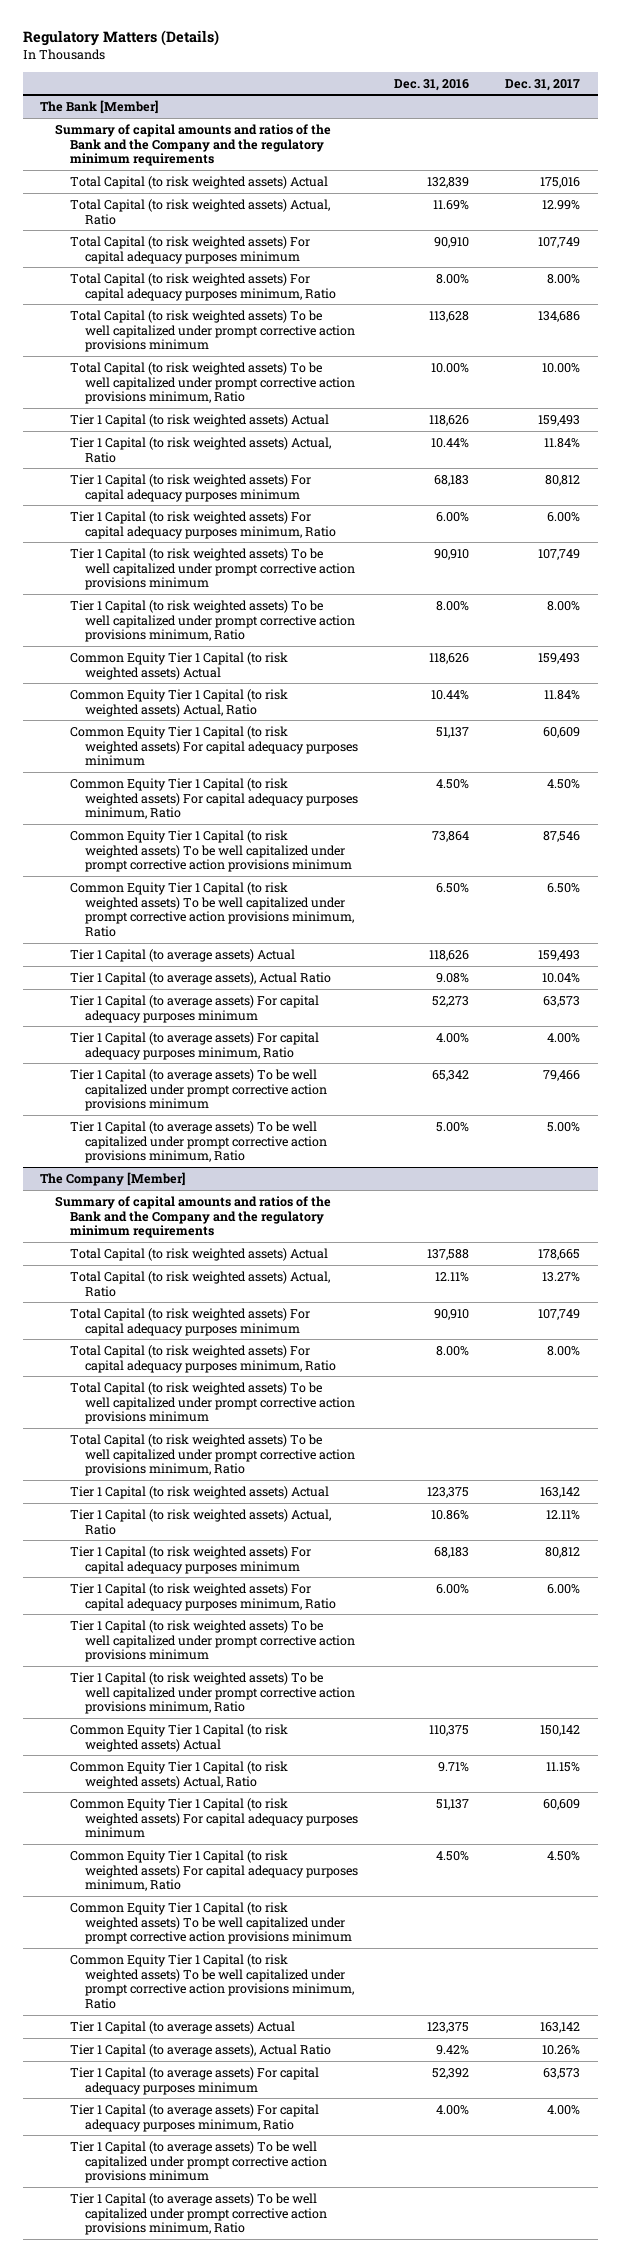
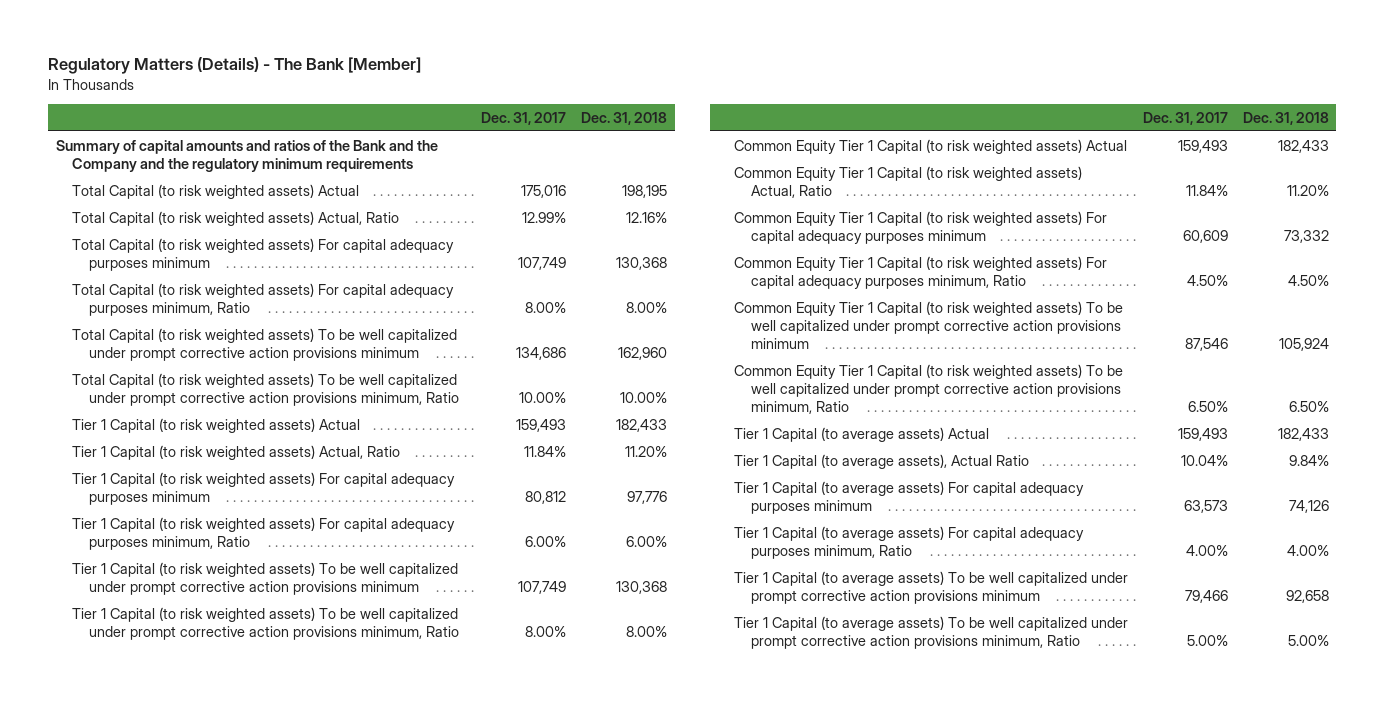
[22,30,219,47] Regulatory Matters (Details) -> [48,57,422,75] Regulatory Matters (Details) - The Bank [Member]
[394,78,470,91] Dec. 31, 2016 -> none
none -> [581,111,668,125] Dec. 31, 2018
[40,99,159,114] The Bank [Member] -> none
[40,1171,186,1186] The Company [Member] -> none
[55,1195,332,1239] Summary of capital amounts and ratios of the Bank and the Company and the regulatory minimum requirements -> none
[70,1247,329,1261] Total Capital (to risk weighted assets) Actual -> none
[70,1270,331,1297] Total Capital (to risk weighted assets) Actual, Ratio -> none
[70,1307,311,1336] Total Capital (to risk weighted assets) For capital adequacy purposes minimum -> none
[70,1344,337,1373] Total Capital (to risk weighted assets) For capital adequacy purposes minimum, Ratio -> none
[70,1381,356,1425] Total Capital (to risk weighted assets) To be well capitalized under prompt corrective action provisions minimum -> none
[70,1433,356,1477] Total Capital (to risk weighted assets) To be well capitalized under prompt corrective action provisions minimum, Ratio -> none
[70,1485,330,1499] Tier 1 Capital (to risk weighted assets) Actual -> none
[70,1508,332,1535] Tier 1 Capital (to risk weighted assets) Actual, Ratio -> none
[70,1545,312,1574] Tier 1 Capital (to risk weighted assets) For capital adequacy purposes minimum -> none
[70,1582,337,1611] Tier 1 Capital (to risk weighted assets) For capital adequacy purposes minimum, Ratio -> none
[70,1619,356,1663] Tier 1 Capital (to risk weighted assets) To be well capitalized under prompt corrective action provisions minimum -> none
[70,1671,356,1715] Tier 1 Capital (to risk weighted assets) To be well capitalized under prompt corrective action provisions minimum, Ratio -> none
[70,1723,289,1752] Common Equity Tier 1 Capital (to risk weighted assets) Actual -> none
[70,1760,289,1789] Common Equity Tier 1 Capital (to risk weighted assets) Actual, Ratio -> none
[70,1797,359,1839] Common Equity Tier 1 Capital (to risk weighted assets) For capital adequacy purposes minimum -> none
[70,1849,359,1892] Common Equity Tier 1 Capital (to risk weighted assets) For capital adequacy purposes minimum, Ratio -> none
[70,1901,353,1945] Common Equity Tier 1 Capital (to risk weighted assets) To be well capitalized under prompt corrective action provisions minimum -> none
[70,1953,355,2010] Common Equity Tier 1 Capital (to risk weighted assets) To be well capitalized under prompt corrective action provisions minimum, Ratio -> none
[70,2020,296,2034] Tier 1 Capital (to average assets) Actual -> none
[70,2043,332,2057] Tier 1 Capital (to average assets), Actual Ratio -> none
[70,2066,320,2095] Tier 1 Capital (to average assets) For capital adequacy purposes minimum -> none
[70,2103,320,2132] Tier 1 Capital (to average assets) For capital adequacy purposes minimum, Ratio -> none
[70,2140,328,2184] Tier 1 Capital (to average assets) To be well capitalized under prompt corrective action provisions minimum -> none
[70,2192,328,2236] Tier 1 Capital (to average assets) To be well capitalized under prompt corrective action provisions minimum, Ratio -> none

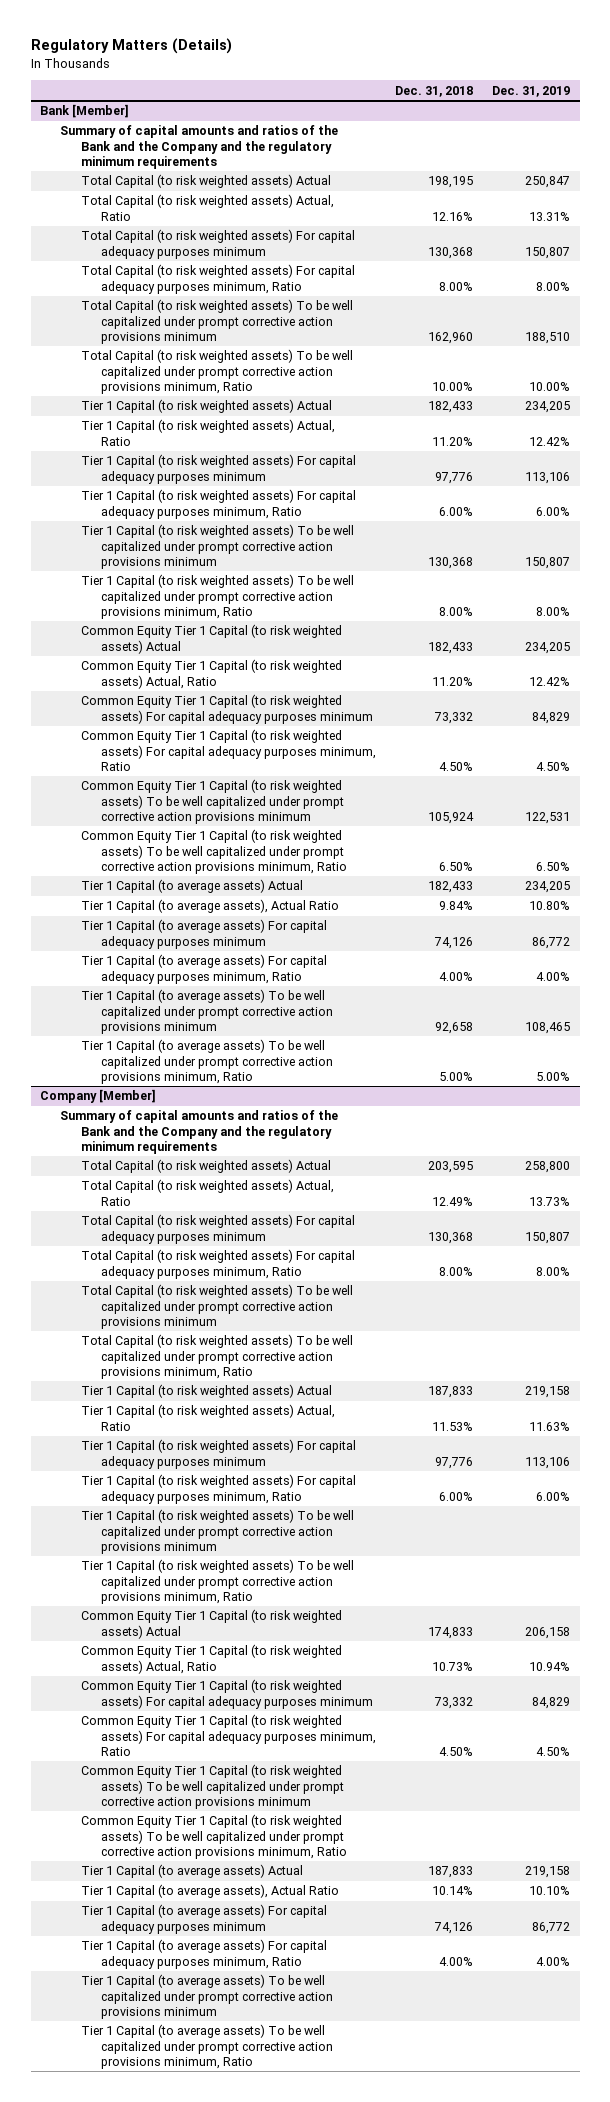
[48,57,422,75] Regulatory Matters (Details) - The Bank [Member] -> [30,38,232,55] Regulatory Matters (Details)
[481,111,567,125] Dec. 31, 2017 -> none
none -> [492,85,571,97] Dec. 31, 2019
none -> [40,104,130,119] Bank [Member]
none -> [40,1089,157,1104] Company [Member]
none -> [60,1110,339,1154] Summary of capital amounts and ratios of the Bank and the Company and the regulatory minimum requirements
none -> [80,1159,331,1174] Total Capital (to risk weighted assets) Actual
none -> [80,1179,334,1206] Total Capital (to risk weighted assets) Actual, Ratio
none -> [80,1214,355,1244] Total Capital (to risk weighted assets) For capital adequacy purposes minimum
none -> [80,1249,355,1279] Total Capital (to risk weighted assets) For capital adequacy purposes minimum, Ratio
none -> [80,1284,353,1329] Total Capital (to risk weighted assets) To be well capitalized under prompt corrective action provisions minimum
none -> [80,1334,353,1379] Total Capital (to risk weighted assets) To be well capitalized under prompt corrective action provisions minimum, Ratio
none -> [80,1384,332,1399] Tier 1 Capital (to risk weighted assets) Actual
none -> [80,1404,335,1431] Tier 1 Capital (to risk weighted assets) Actual, Ratio
none -> [80,1439,356,1469] Tier 1 Capital (to risk weighted assets) For capital adequacy purposes minimum
none -> [80,1474,356,1504] Tier 1 Capital (to risk weighted assets) For capital adequacy purposes minimum, Ratio
none -> [80,1509,354,1554] Tier 1 Capital (to risk weighted assets) To be well capitalized under prompt corrective action provisions minimum
none -> [80,1559,354,1604] Tier 1 Capital (to risk weighted assets) To be well capitalized under prompt corrective action provisions minimum, Ratio
none -> [80,1609,342,1639] Common Equity Tier 1 Capital (to risk weighted assets) Actual
none -> [80,1644,342,1674] Common Equity Tier 1 Capital (to risk weighted assets) Actual, Ratio
none -> [80,1679,374,1709] Common Equity Tier 1 Capital (to risk weighted assets) For capital adequacy purposes minimum
none -> [80,1714,377,1756] Common Equity Tier 1 Capital (to risk weighted assets) For capital adequacy purposes minimum, Ratio
none -> [80,1764,345,1809] Common Equity Tier 1 Capital (to risk weighted assets) To be well capitalized under prompt corrective action provisions minimum
none -> [80,1814,348,1859] Common Equity Tier 1 Capital (to risk weighted assets) To be well capitalized under prompt corrective action provisions minimum, Ratio
none -> [80,1864,303,1879] Tier 1 Capital (to average assets) Actual
none -> [80,1884,339,1899] Tier 1 Capital (to average assets), Actual Ratio
none -> [80,1904,327,1934] Tier 1 Capital (to average assets) For capital adequacy purposes minimum
none -> [80,1939,327,1969] Tier 1 Capital (to average assets) For capital adequacy purposes minimum, Ratio
none -> [80,1974,334,2019] Tier 1 Capital (to average assets) To be well capitalized under prompt corrective action provisions minimum
none -> [80,2024,334,2069] Tier 1 Capital (to average assets) To be well capitalized under prompt corrective action provisions minimum, Ratio

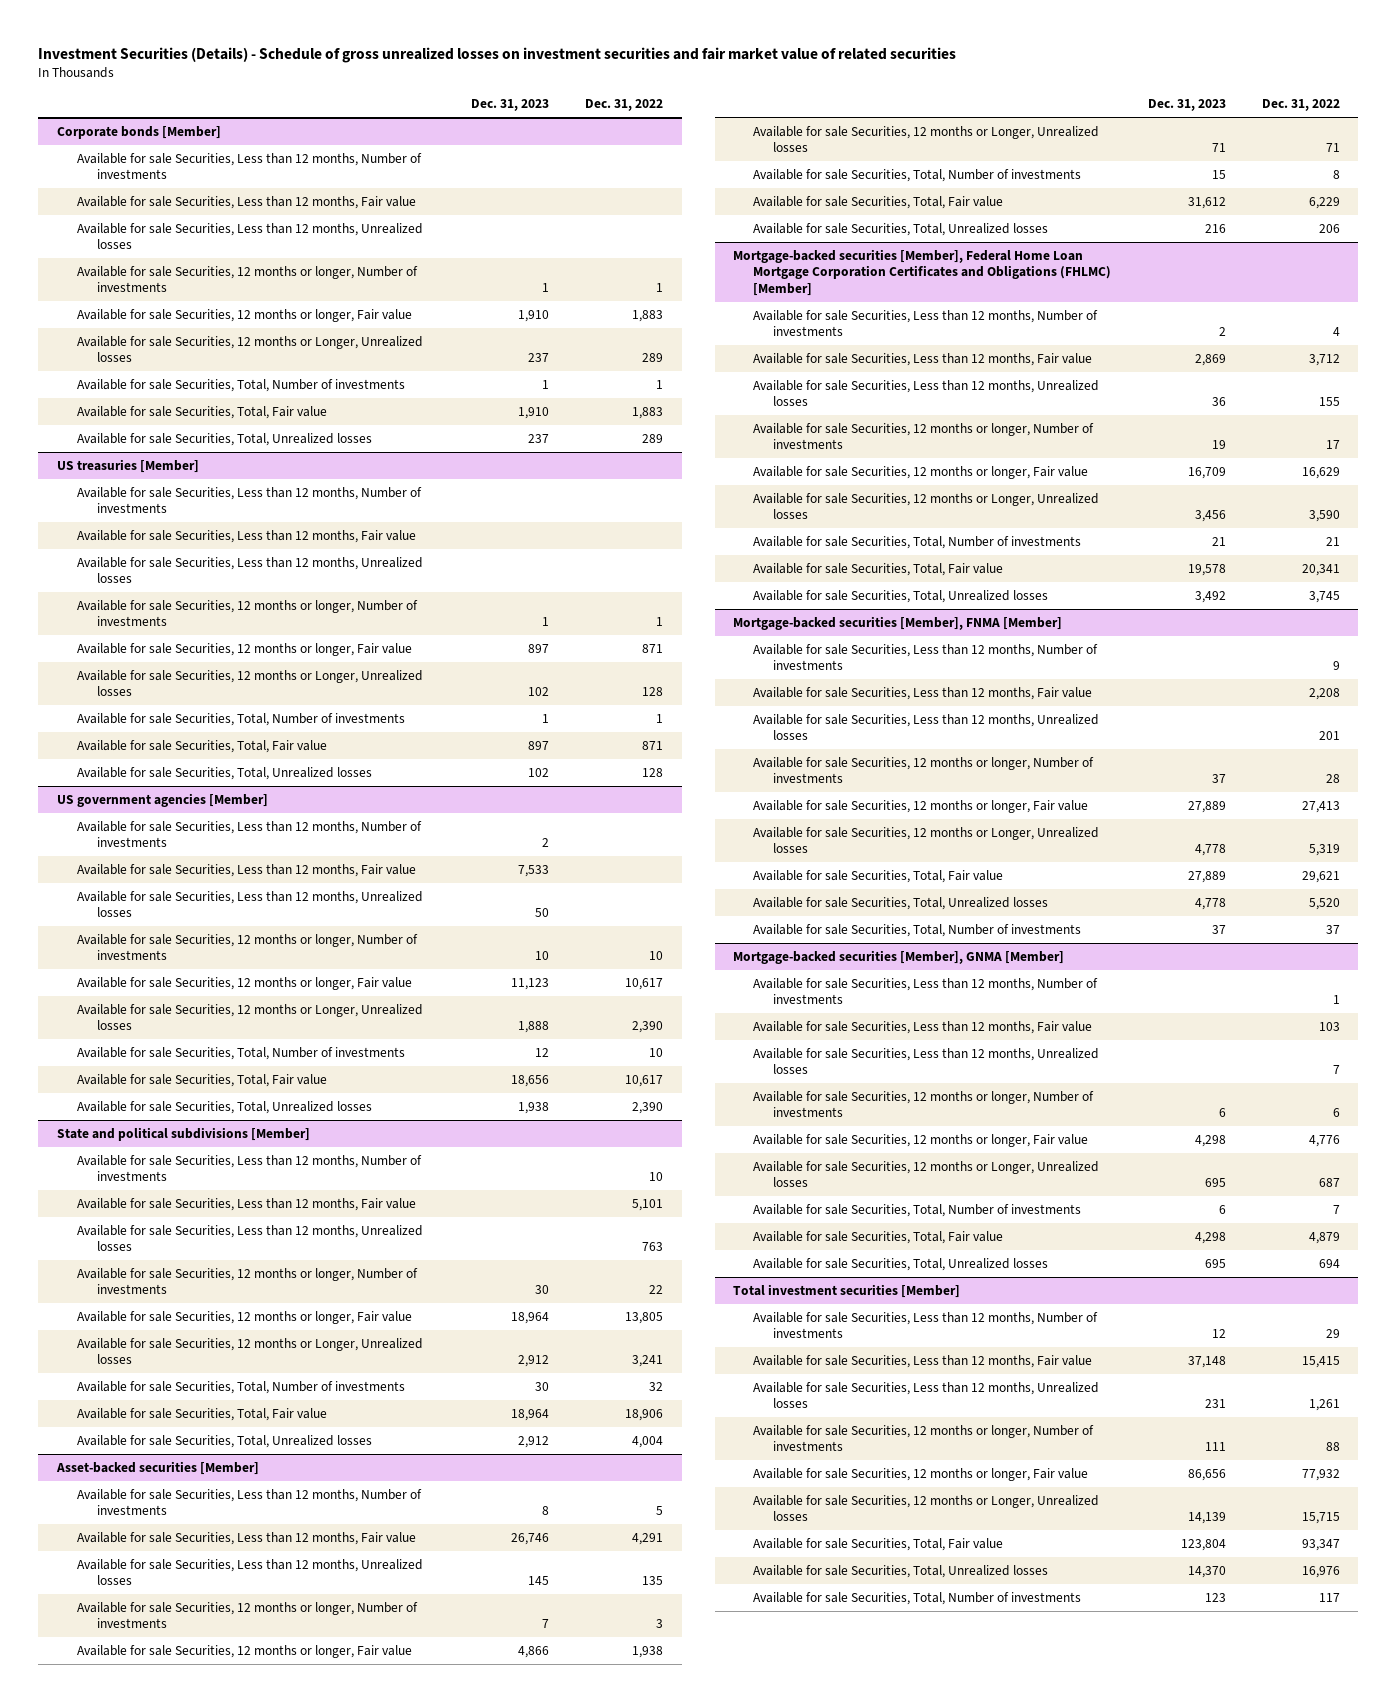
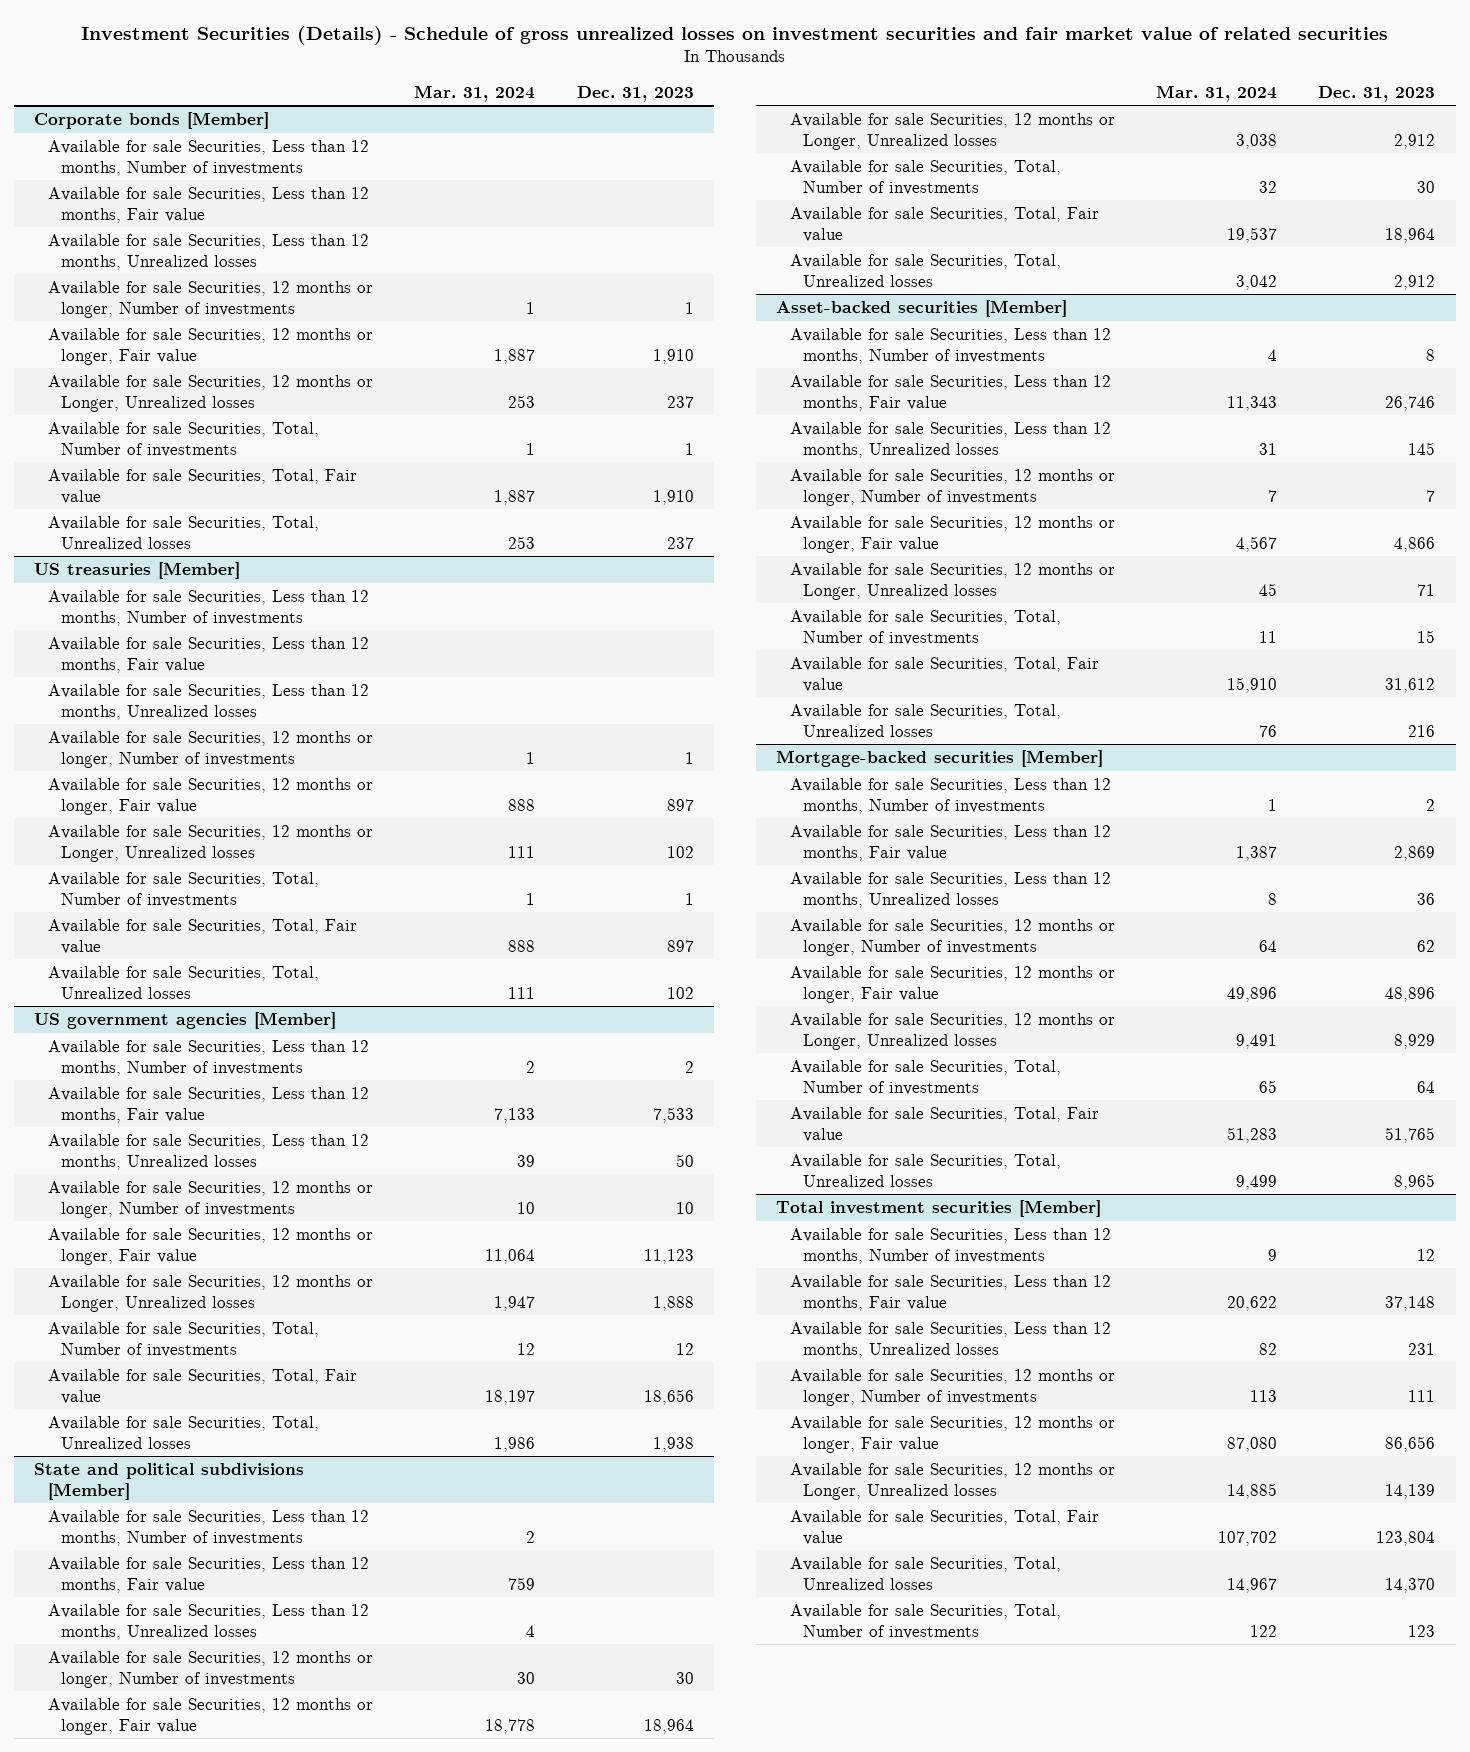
[585,99,664,112] Dec. 31, 2022 -> none
none -> [414,84,536,102] Mar. 31, 2024
[733,248,1112,297] Mortgage-backed securities [Member], Federal Home Loan Mortgage Corporation Certificates and Obligations (FHLMC) [Member] -> none
none -> [776,750,1104,768] Mortgage-backed securities [Member]
[733,615,1063,630] Mortgage-backed securities [Member], FNMA [Member] -> none
[753,643,1099,671] Available for sale Securities, Less than 12 months, Number of investments -> none
[753,686,1093,700] Available for sale Securities, Less than 12 months, Fair value -> none
[753,713,1100,741] Available for sale Securities, Less than 12 months, Unrealized losses -> none
[753,756,1095,784] Available for sale Securities, 12 months or longer, Number of investments -> none
[753,799,1089,813] Available for sale Securities, 12 months or longer, Fair value -> none
[753,826,1100,854] Available for sale Securities, 12 months or Longer, Unrealized losses -> none
[753,869,1004,883] Available for sale Securities, Total, Fair value -> none
[753,896,1049,910] Available for sale Securities, Total, Unrealized losses -> none
[753,923,1082,937] Available for sale Securities, Total, Number of investments -> none
[733,949,1065,964] Mortgage-backed securities [Member], GNMA [Member] -> none
[753,977,1099,1005] Available for sale Securities, Less than 12 months, Number of investments -> none
[753,1020,1093,1034] Available for sale Securities, Less than 12 months, Fair value -> none
[753,1047,1100,1075] Available for sale Securities, Less than 12 months, Unrealized losses -> none
[753,1090,1095,1118] Available for sale Securities, 12 months or longer, Number of investments -> none
[753,1133,1089,1147] Available for sale Securities, 12 months or longer, Fair value -> none
[753,1160,1100,1188] Available for sale Securities, 12 months or Longer, Unrealized losses -> none
[753,1203,1082,1217] Available for sale Securities, Total, Number of investments -> none
[753,1230,1004,1244] Available for sale Securities, Total, Fair value -> none
[753,1257,1049,1271] Available for sale Securities, Total, Unrealized losses -> none
[1211,440,1226,450] 19 -> [1417,939,1436,952] 62
[1187,466,1226,479] 16,709 -> [1385,986,1436,1002] 48,896
[1194,510,1226,523] 3,456 -> [1394,1033,1436,1049] 8,929
[1211,536,1226,546] 21 -> [1417,1080,1436,1093] 64
[1187,563,1226,576] 19,578 -> [1385,1126,1436,1143] 51,765
[1194,590,1226,603] 3,492 -> [1394,1173,1436,1190] 8,965

